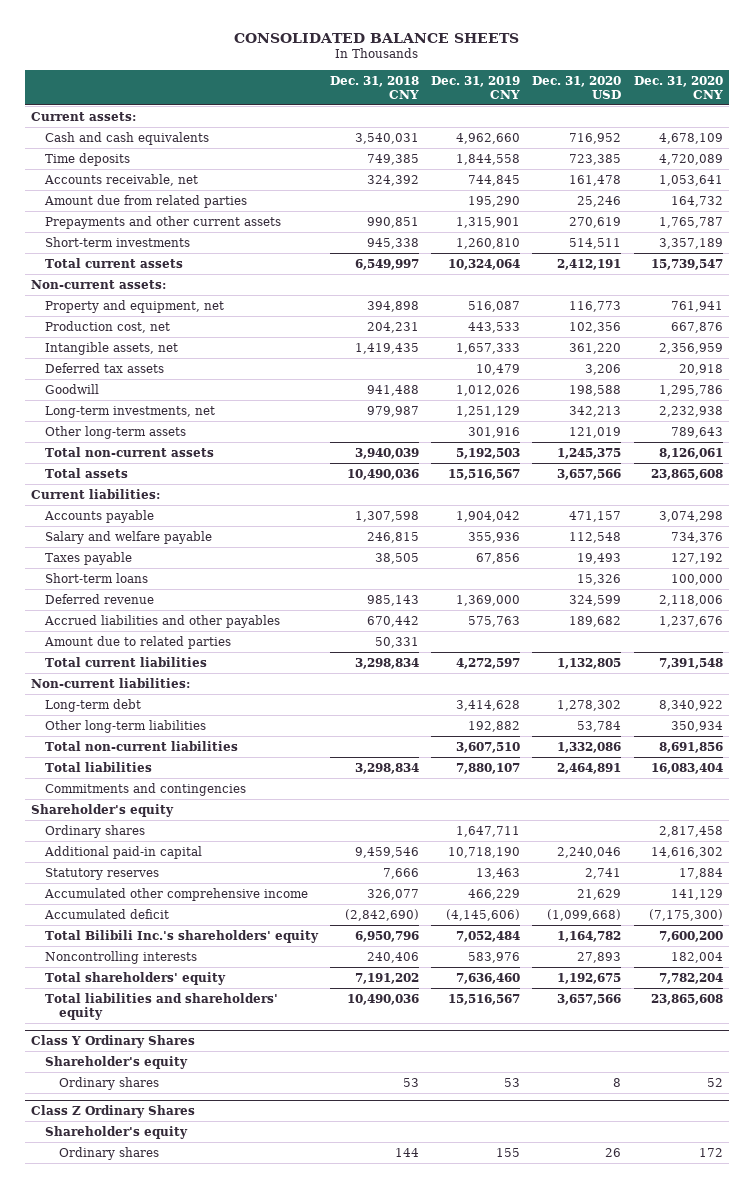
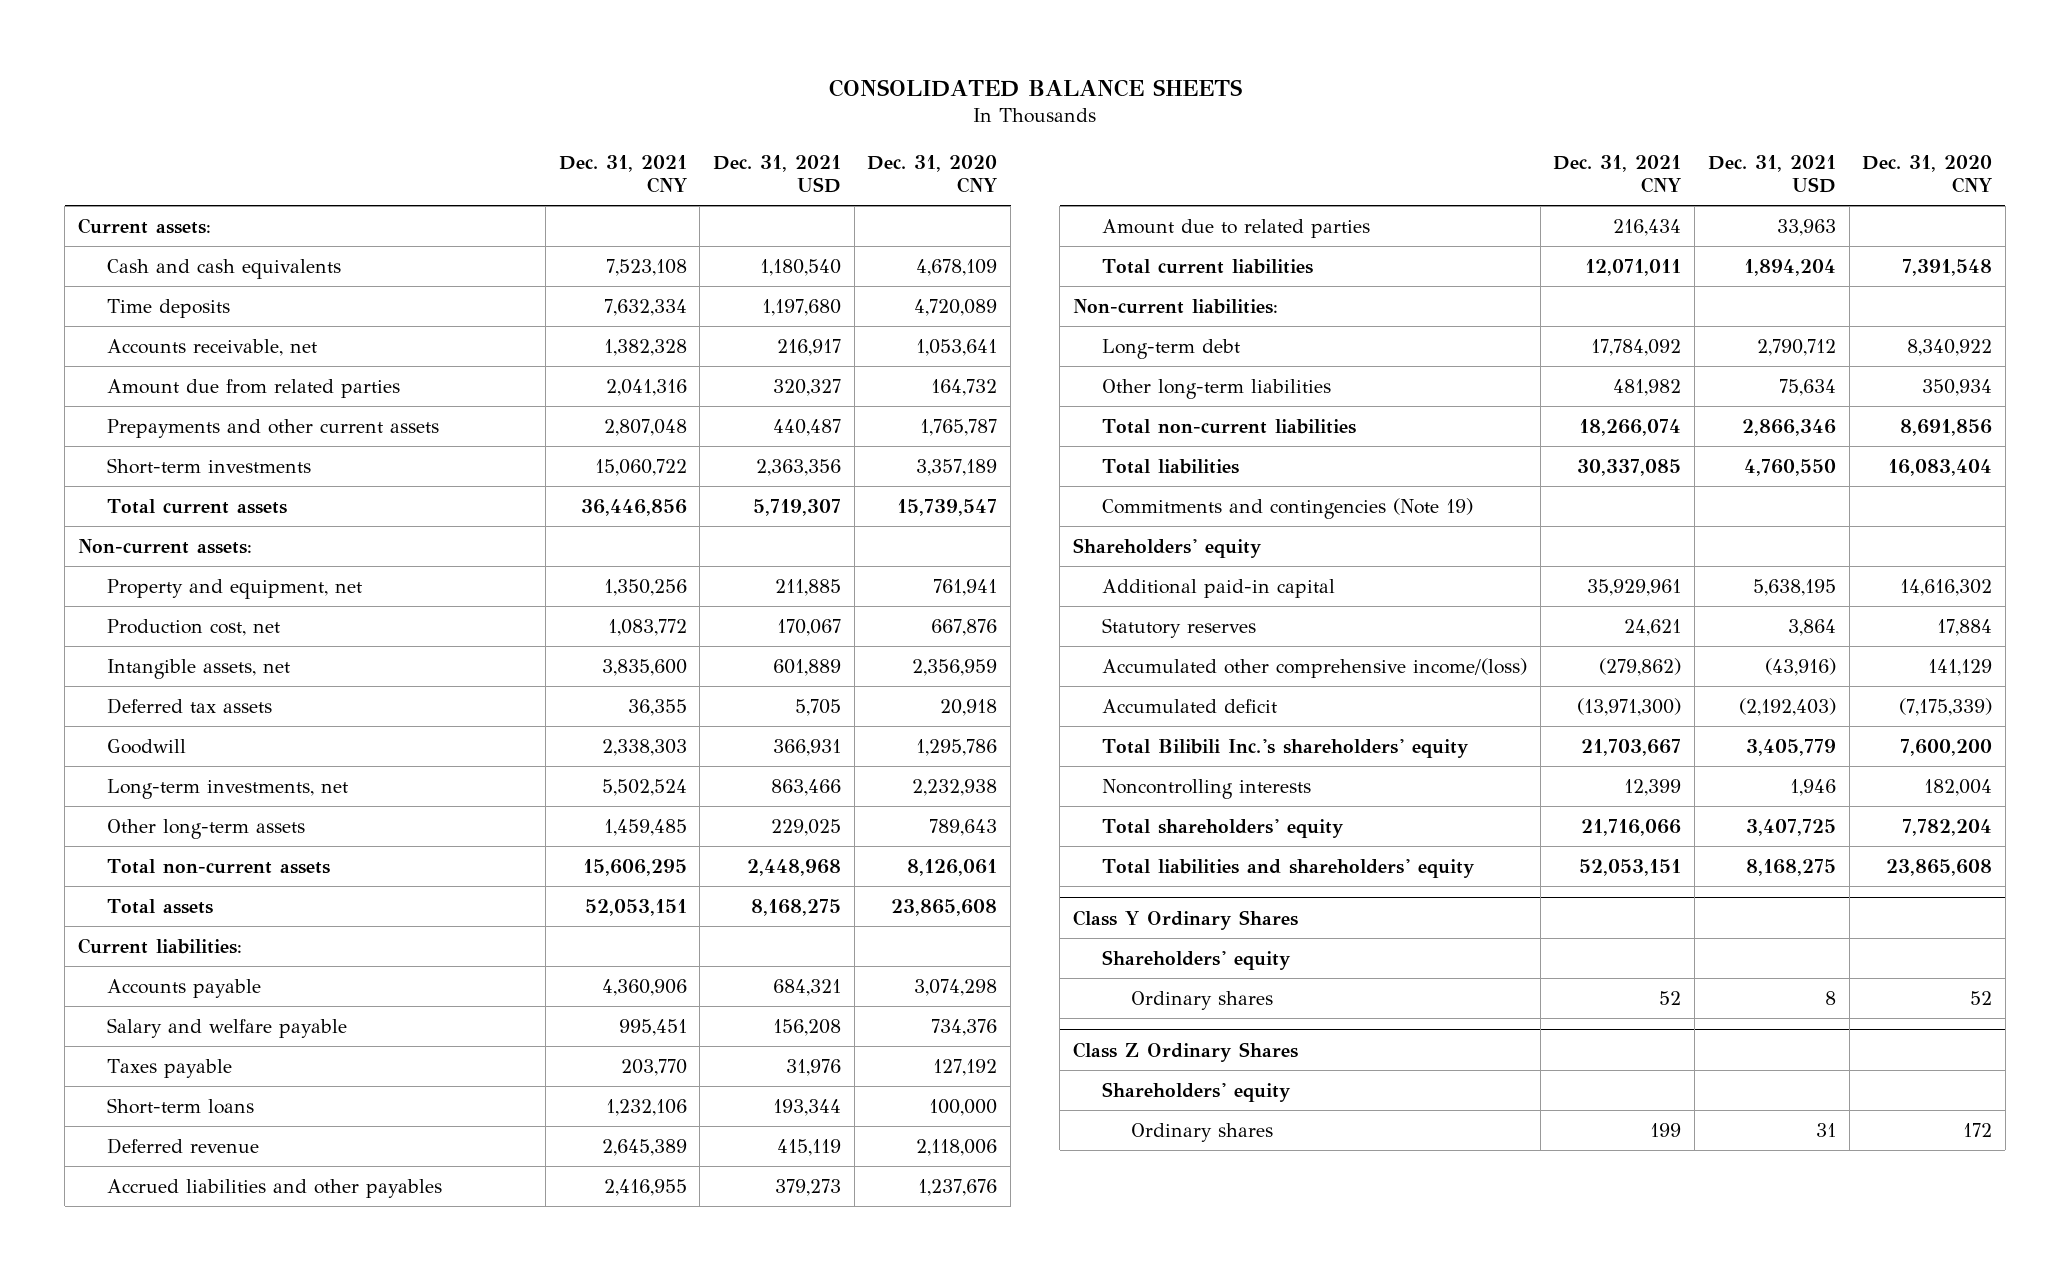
[329,75,419,99] Dec. 31, 2018 CNY -> none
[431,75,521,99] Dec. 31, 2019 CNY -> none
[532,75,622,99] Dec. 31, 2020 USD -> none
none -> [558,154,687,194] Dec. 31, 2021 CNY
none -> [712,154,841,194] Dec. 31, 2021 USD
[44,824,145,838] Ordinary shares -> none
[44,782,246,796] Commitments and contingencies -> [1102,497,1474,519] Commitments and contingencies (Note 19)
[30,803,174,817] Shareholder's equity -> [1073,537,1263,558] Shareholders' equity
[43,887,308,901] Accumulated other comprehensive income -> [1102,657,1528,678] Accumulated other comprehensive income/(loss)
[648,908,723,921] (7,175,300) -> [1899,697,1993,716] (7,175,339)
[44,1055,188,1069] Shareholder's equity -> [1102,949,1292,970] Shareholders' equity
[44,1125,188,1139] Shareholder's equity -> [1102,1081,1292,1102] Shareholders' equity

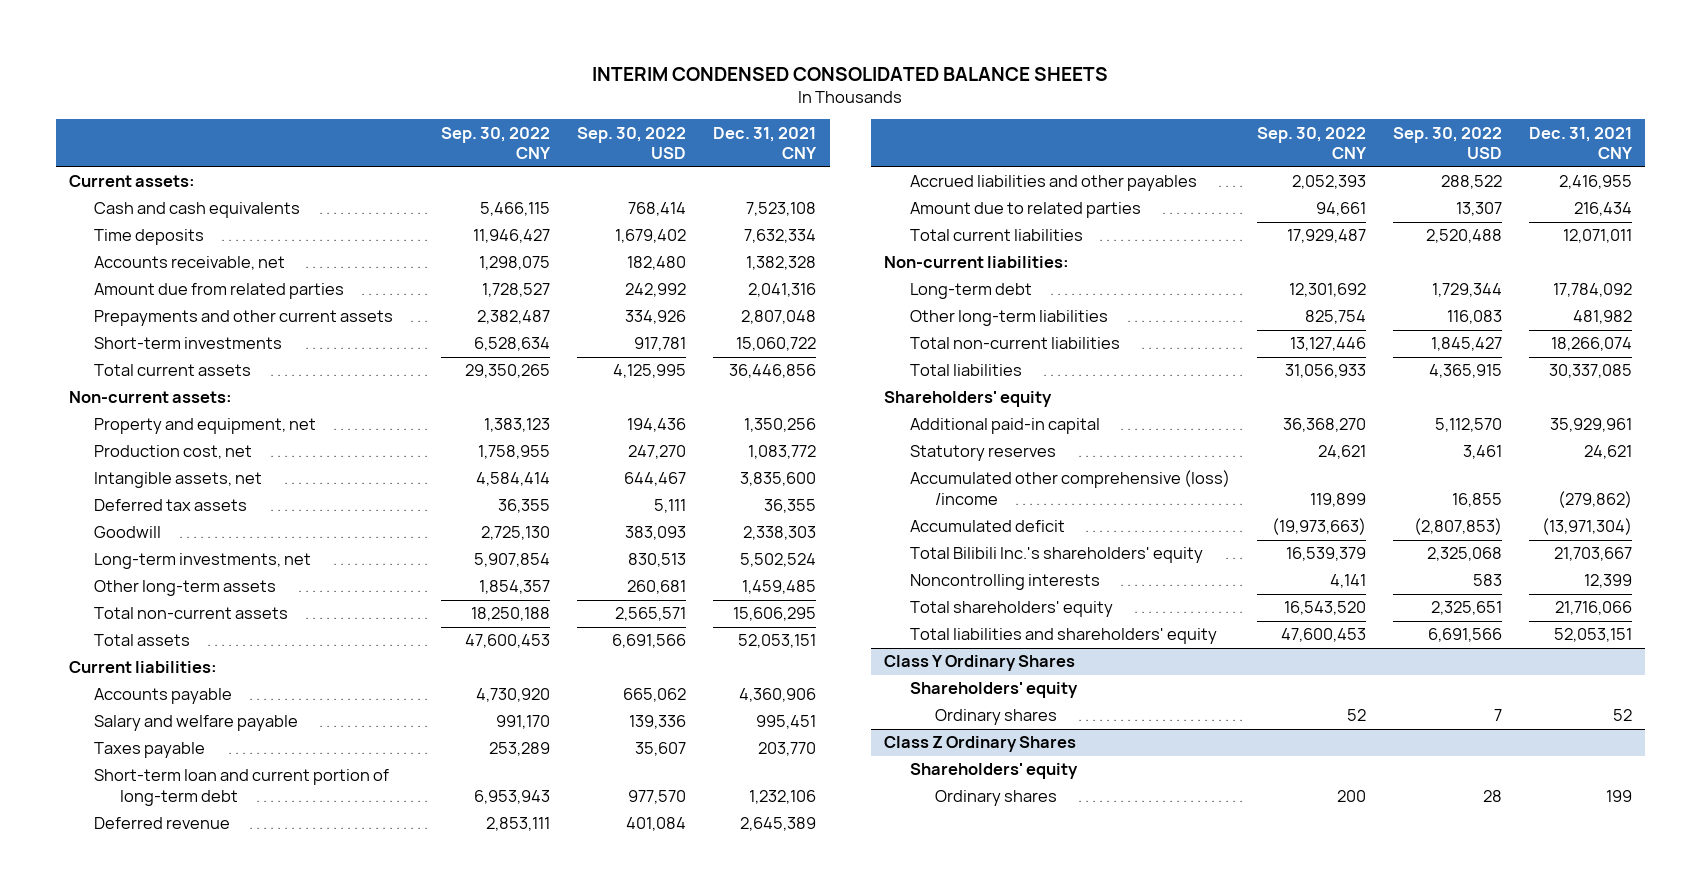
[829,78,1243,97] CONSOLIDATED BALANCE SHEETS -> [592,66,1109,81] INTERIM CONDENSED CONSOLIDATED BALANCE SHEETS
[712,154,841,194] Dec. 31, 2021 USD -> none
[867,154,998,194] Dec. 31, 2020 CNY -> none
none -> [441,126,552,160] Sep. 30, 2022 CNY
none -> [577,126,687,160] Sep. 30, 2022 USD
[107,1097,255,1114] Short-term loans -> [94,769,390,807] Short-term loan and current portion of long-term debt
[1102,497,1474,519] Commitments and contingencies (Note 19) -> none
[1102,657,1528,678] Accumulated other comprehensive income/(loss) -> [909,470,1230,506] Accumulated other comprehensive (loss) /income
[1577,697,1682,716] (13,971,300) -> [1541,518,1632,536] (13,971,304)

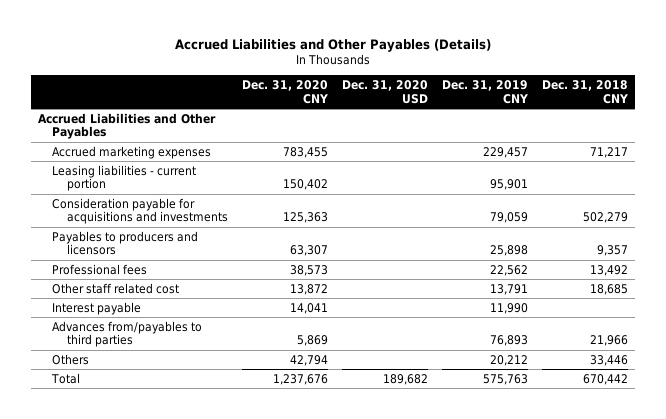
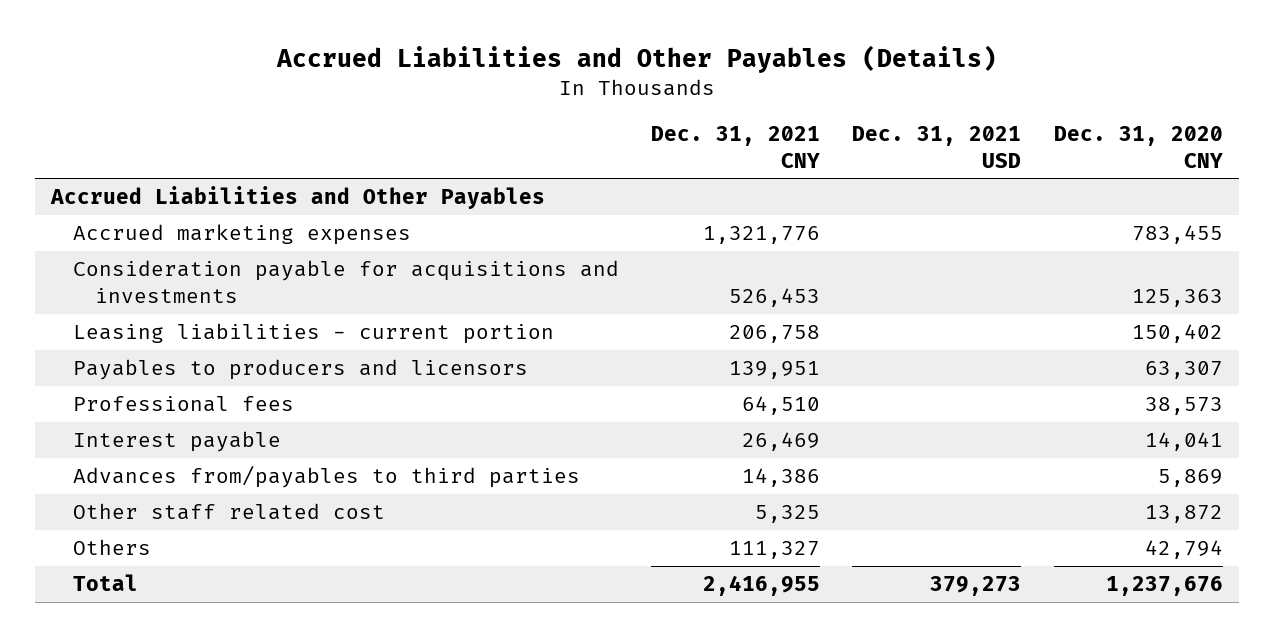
[341,80,428,104] Dec. 31, 2020 USD -> none
[441,80,528,104] Dec. 31, 2019 CNY -> none
[541,80,628,104] Dec. 31, 2018 CNY -> none
none -> [651,126,821,168] Dec. 31, 2021 CNY
none -> [852,126,1022,168] Dec. 31, 2021 USD
[52,164,197,192] Leasing liabilities - current portion -> [72,323,554,345] Leasing liabilities - current portion
[52,282,180,294] Other staff related cost -> [72,503,385,521] Other staff related cost

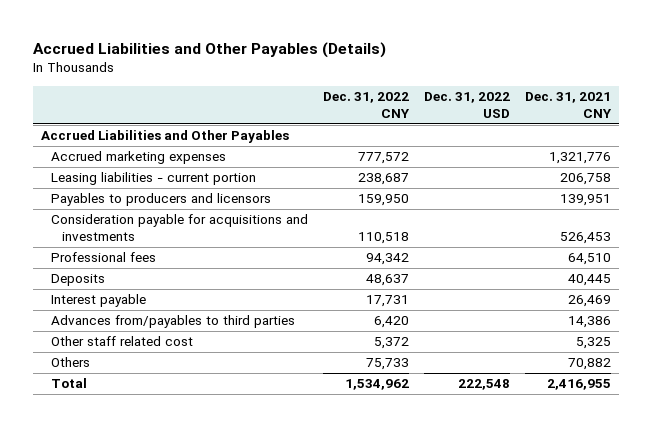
[852,126,1022,168] Dec. 31, 2021 USD -> none
[1053,126,1223,168] Dec. 31, 2020 CNY -> none
none -> [323,92,411,119] Dec. 31, 2022 CNY
none -> [424,92,511,119] Dec. 31, 2022 USD
[72,260,619,303] Consideration payable for acquisitions and investments -> [51,214,309,242] Consideration payable for acquisitions and investments
none -> [51,274,106,287] Deposits
[729,541,821,560] 111,327 -> [568,358,612,371] 70,882

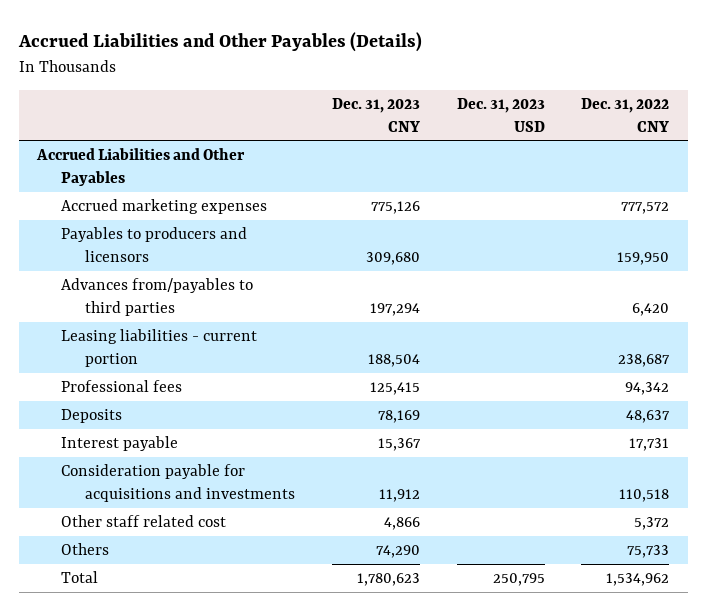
[424,92,511,119] Dec. 31, 2022 USD -> none
[525,92,613,119] Dec. 31, 2021 CNY -> none
none -> [332,97,421,132] Dec. 31, 2023 CNY
none -> [456,97,545,132] Dec. 31, 2023 USD
[51,315,296,329] Advances from/payables to third parties -> [61,278,254,317] Advances from/payables to third parties
[51,172,257,186] Leasing liabilities - current portion -> [61,329,258,368] Leasing liabilities - current portion
[51,214,309,242] Consideration payable for acquisitions and investments -> [61,464,296,503] Consideration payable for acquisitions and investments

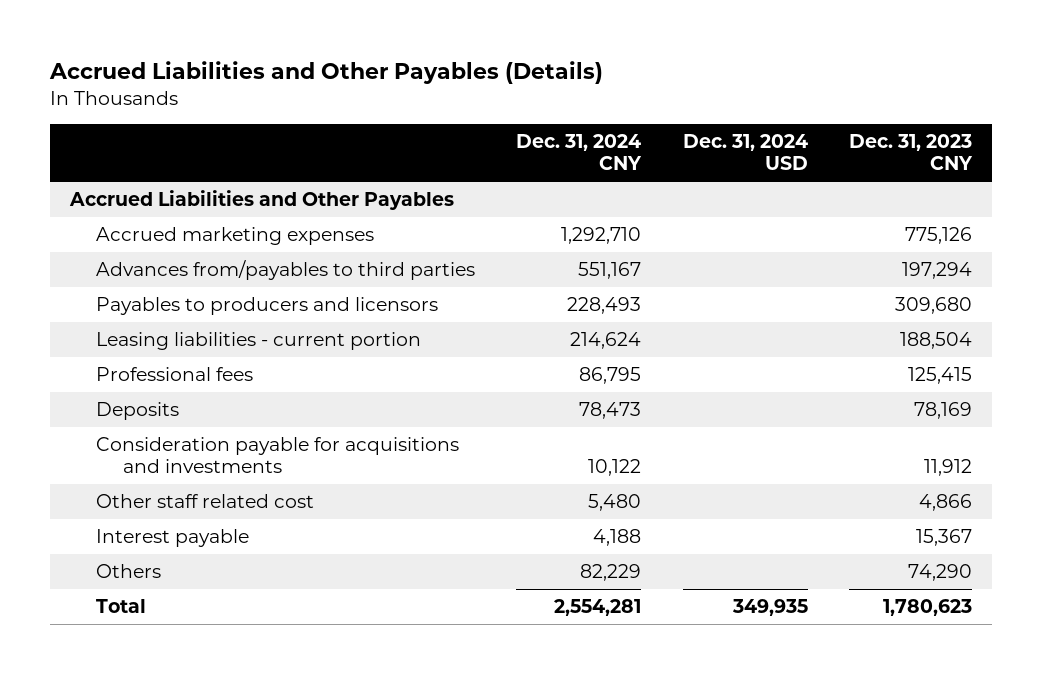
[456,97,545,132] Dec. 31, 2023 USD -> none
[581,97,670,132] Dec. 31, 2022 CNY -> none
none -> [516,133,643,171] Dec. 31, 2024 CNY
none -> [682,133,808,171] Dec. 31, 2024 USD
[61,227,248,263] Payables to producers and licensors -> [96,296,439,315] Payables to producers and licensors
[61,436,179,452] Interest payable -> [96,528,250,547] Interest payable

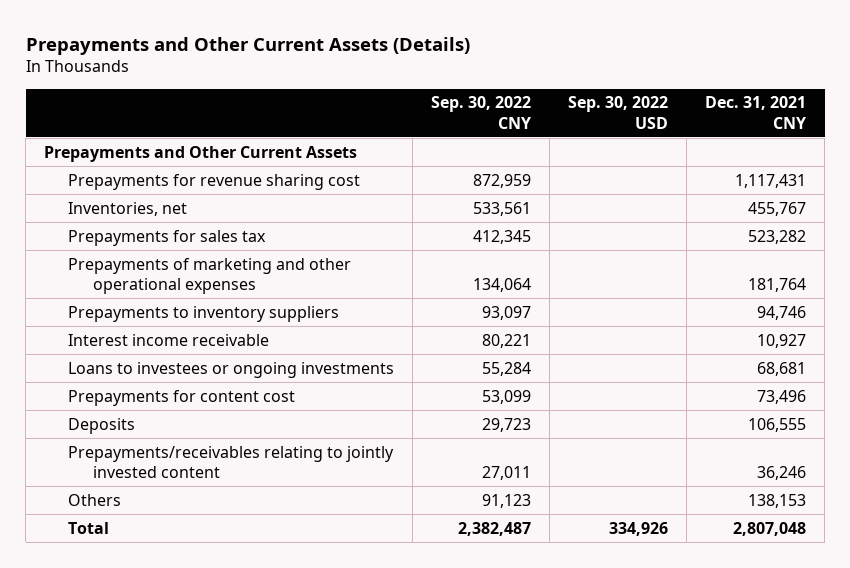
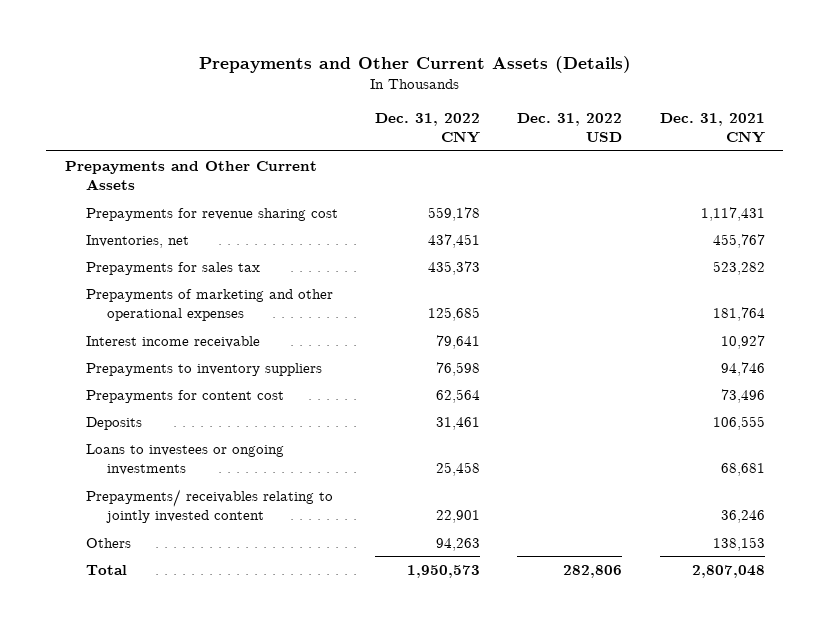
[431,96,532,129] Sep. 30, 2022 CNY -> none
[568,96,669,129] Sep. 30, 2022 USD -> none
none -> [375,113,481,144] Dec. 31, 2022 CNY
none -> [517,113,623,143] Dec. 31, 2022 USD
[68,305,340,322] Prepayments to inventory suppliers -> [86,362,323,376] Prepayments to inventory suppliers
[68,361,395,378] Loans to investees or ongoing investments -> [86,443,285,475] Loans to investees or ongoing investments
[68,445,395,479] Prepayments/receivables relating to jointly invested content -> [86,488,334,523] Prepayments/ receivables relating to jointly invested content

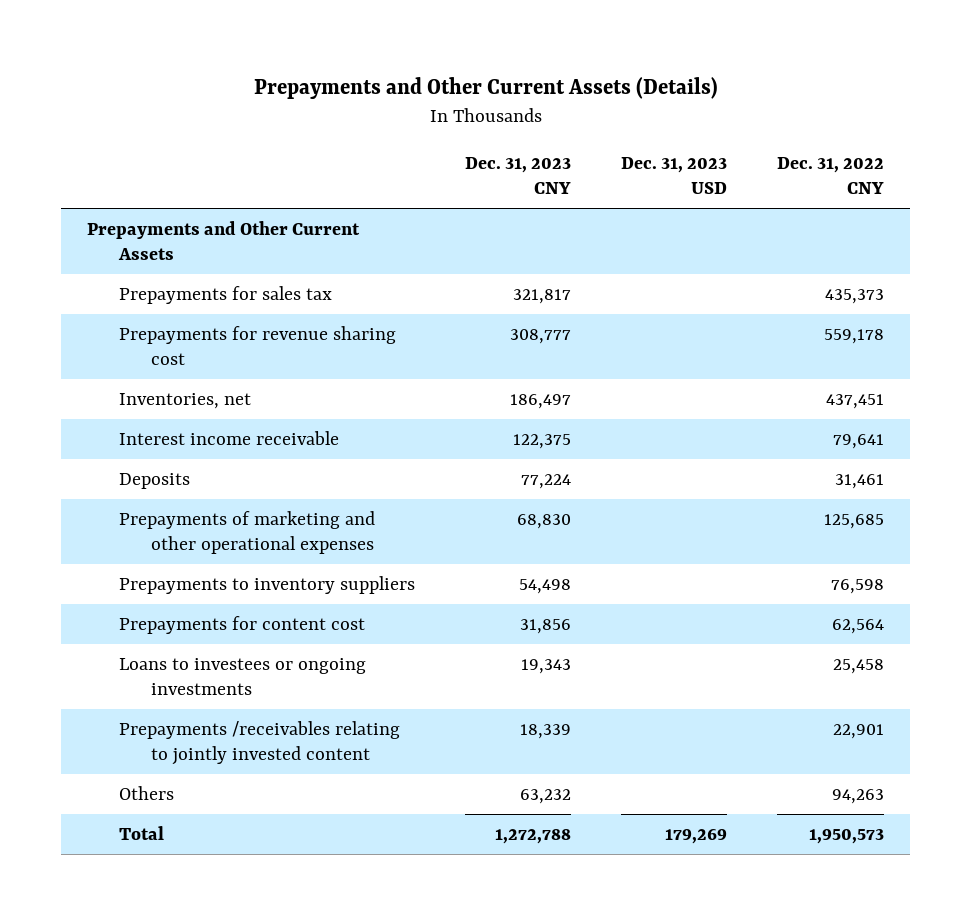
[517,113,623,143] Dec. 31, 2022 USD -> none
[659,113,765,144] Dec. 31, 2021 CNY -> none
none -> [464,156,571,195] Dec. 31, 2023 CNY
none -> [621,156,728,195] Dec. 31, 2023 USD
[86,261,261,275] Prepayments for sales tax -> [118,285,332,304] Prepayments for sales tax
[86,416,143,430] Deposits -> [118,472,190,489] Deposits
[86,288,334,321] Prepayments of marketing and other operational expenses -> [118,510,375,555] Prepayments of marketing and other operational expenses
[86,488,334,523] Prepayments/ receivables relating to jointly invested content -> [118,720,400,766] Prepayments /receivables relating to jointly invested content

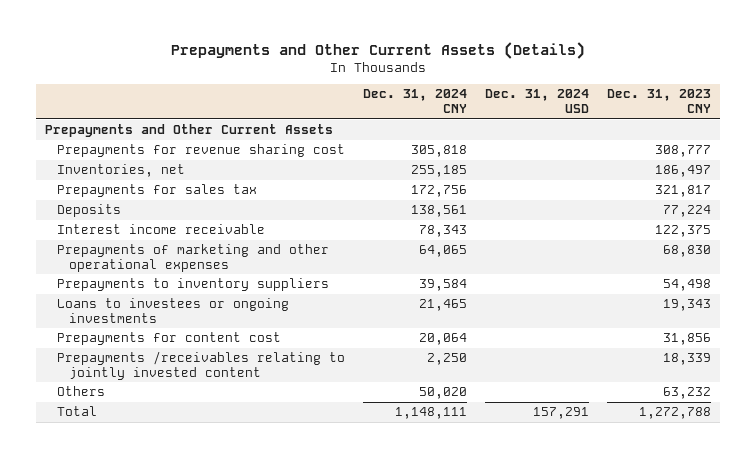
[621,156,728,195] Dec. 31, 2023 USD -> none
[777,156,885,195] Dec. 31, 2022 CNY -> none
none -> [363,89,468,114] Dec. 31, 2024 CNY
none -> [485,89,590,114] Dec. 31, 2024 USD
[118,285,332,304] Prepayments for sales tax -> [56,184,257,198] Prepayments for sales tax
[118,430,339,445] Interest income receivable -> [56,224,265,235] Interest income receivable
[118,615,365,634] Prepayments for content cost -> [56,332,281,346] Prepayments for content cost

